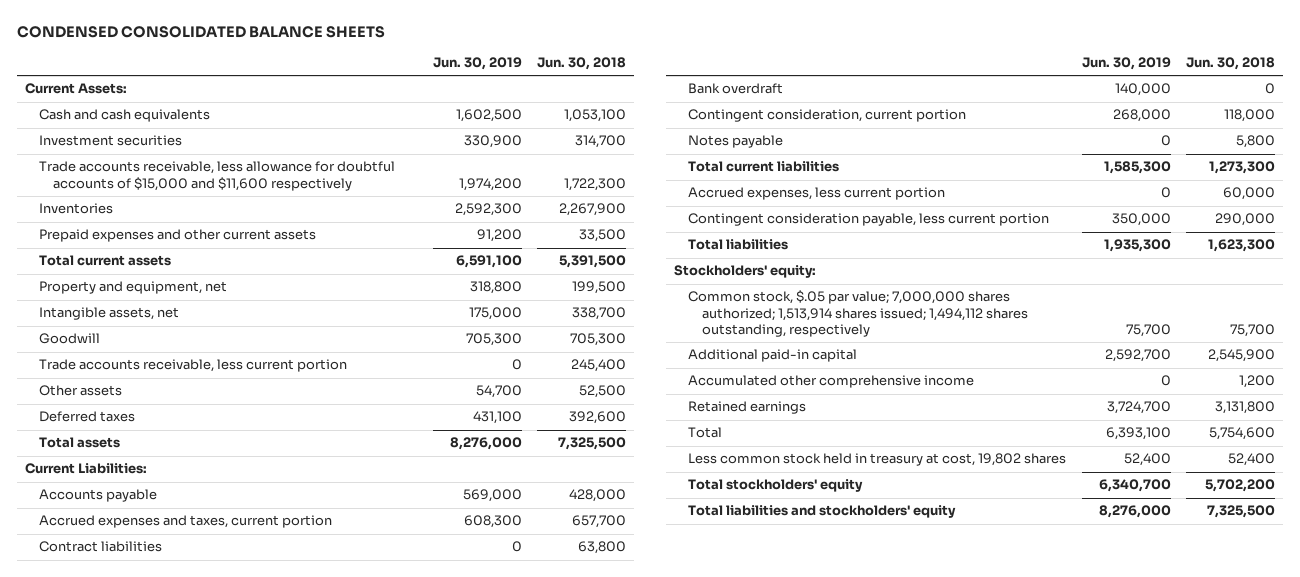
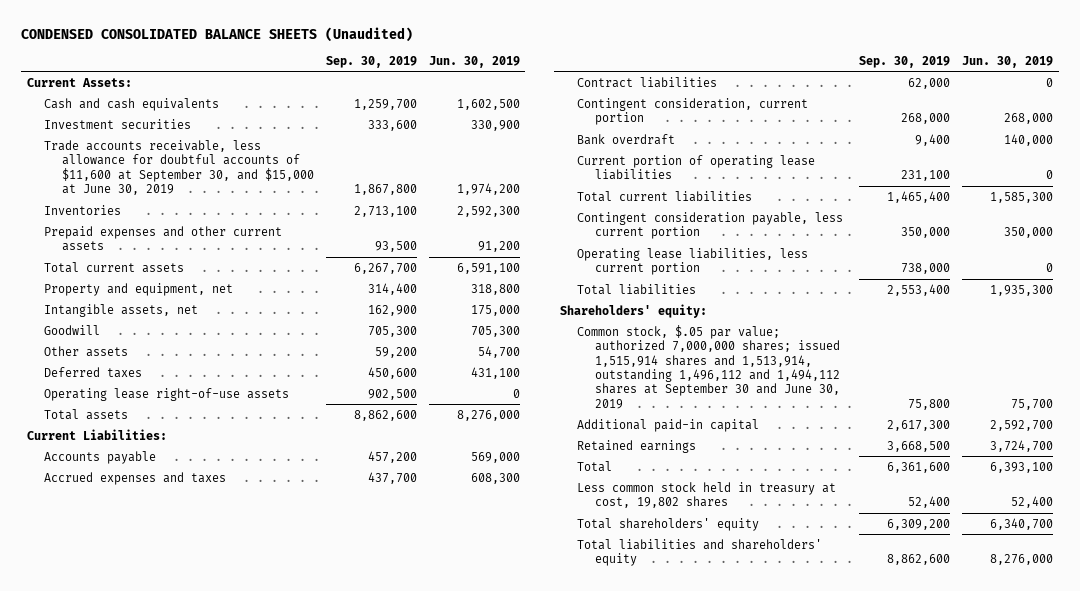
[17,25,386,38] CONDENSED CONSOLIDATED BALANCE SHEETS -> [20,26,413,42] CONDENSED CONSOLIDATED BALANCE SHEETS (Unaudited)
[537,57,627,71] Jun. 30, 2018 -> none
none -> [325,55,417,68] Sep. 30, 2019
[39,161,396,191] Trade accounts receivable, less allowance for doubtful accounts of $15,000 and $11,600 respectively -> [44,139,314,195] Trade accounts receivable, less allowance for doubtful accounts of $11,600 at September 30, and $15,000 at June 30, 2019
[39,359,348,373] Trade accounts receivable, less current portion -> none
none -> [44,387,290,401] Operating lease right-of-use assets
[39,515,333,529] Accrued expenses and taxes, current portion -> [44,471,227,485] Accrued expenses and taxes
[688,135,784,149] Notes payable -> none
[688,83,784,95] Bank overdraft -> [577,133,676,145] Bank overdraft
none -> [577,154,816,181] Current portion of operating lease liabilities
[688,187,946,201] Accrued expenses, less current portion -> none
none -> [577,247,809,276] Operating lease liabilities, less current portion
[673,265,816,279] Stockholders' equity: -> [560,303,708,318] Shareholders' equity:
[688,290,1029,337] Common stock, $.05 par value; 7,000,000 shares authorized; 1,513,914 shares issued; 1,494,112 shares outstanding, respectively -> [577,324,840,409] Common stock, $.05 par value; authorized 7,000,000 shares; issued 1,515,914 shares and 1,513,914, outstanding 1,496,112 and 1,494,112 shares at September 30 and June 30, 2019
[688,375,975,389] Accumulated other comprehensive income -> none
[688,479,864,493] Total stockholders' equity -> [577,517,760,531] Total shareholders' equity
[688,505,957,519] Total liabilities and stockholders' equity -> [577,538,823,567] Total liabilities and shareholders' equity

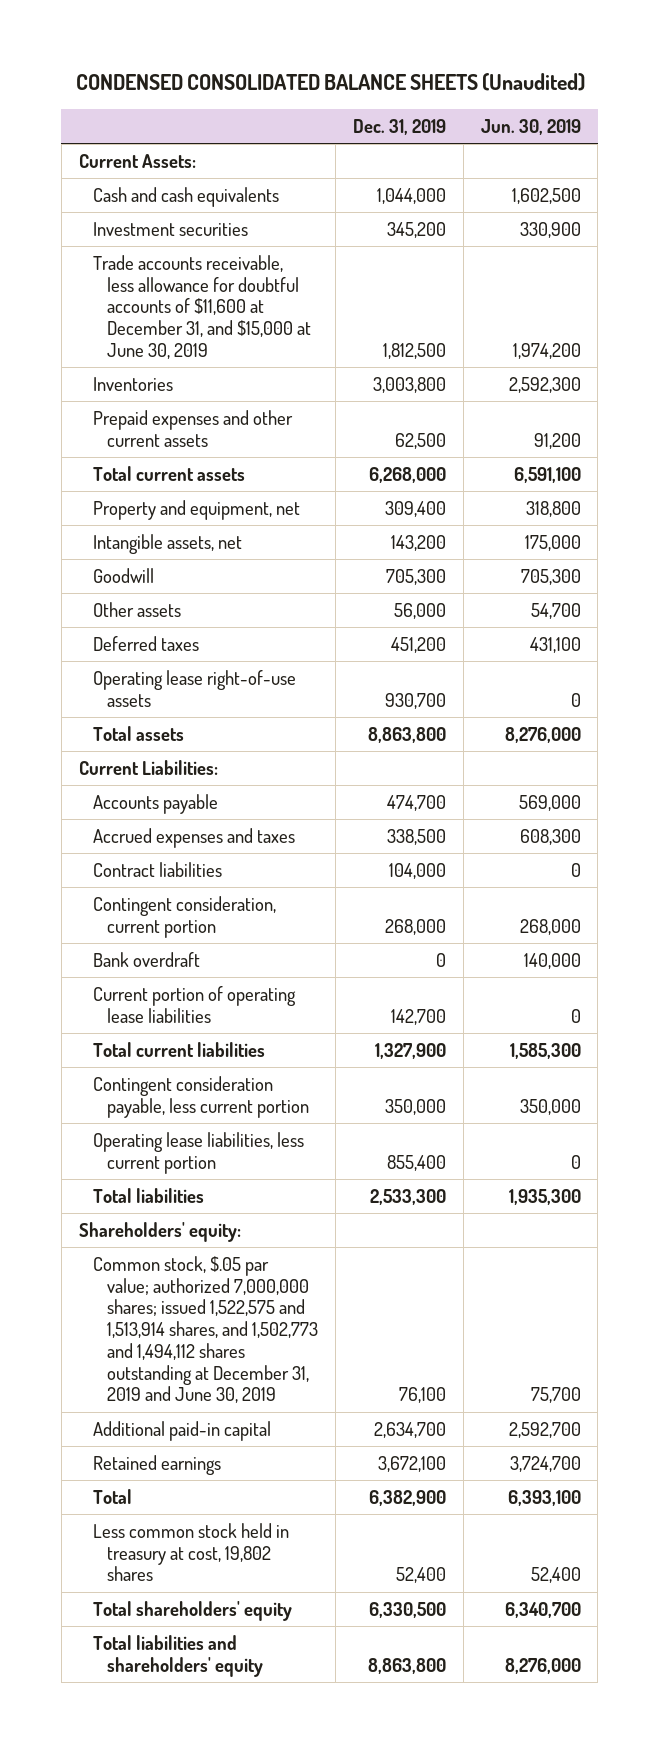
[325,55,417,68] Sep. 30, 2019 -> none
none -> [352,118,446,135] Dec. 31, 2019
[44,139,314,195] Trade accounts receivable, less allowance for doubtful accounts of $11,600 at September 30, and $15,000 at June 30, 2019 -> [92,254,312,359] Trade accounts receivable, less allowance for doubtful accounts of $11,600 at December 31, and $15,000 at June 30, 2019
[577,324,840,409] Common stock, $.05 par value; authorized 7,000,000 shares; issued 1,515,914 shares and 1,513,914, outstanding 1,496,112 and 1,494,112 shares at September 30 and June 30, 2019 -> [92,1255,319,1404] Common stock, $.05 par value; authorized 7,000,000 shares; issued 1,522,575 and 1,513,914 shares, and 1,502,773 and 1,494,112 shares outstanding at December 31, 2019 and June 30, 2019

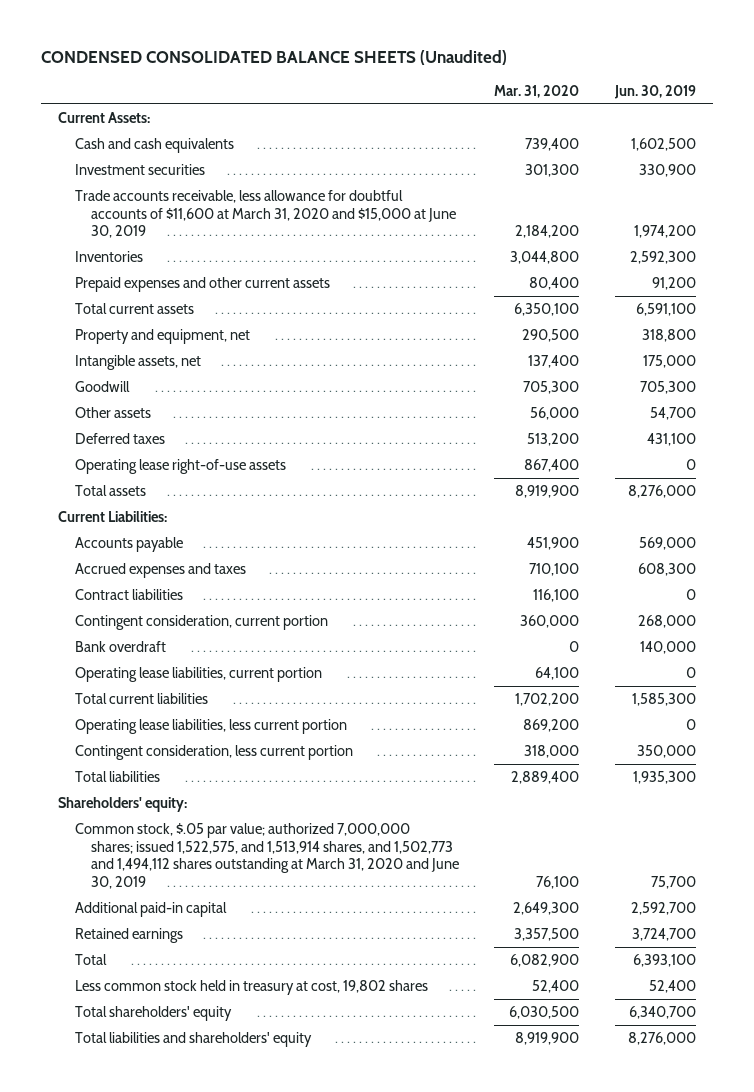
[352,118,446,135] Dec. 31, 2019 -> none
none -> [494,84,580,98] Mar. 31, 2020
[92,254,312,359] Trade accounts receivable, less allowance for doubtful accounts of $11,600 at December 31, and $15,000 at June 30, 2019 -> [74,190,456,239] Trade accounts receivable, less allowance for doubtful accounts of $11,600 at March 31, 2020 and $15,000 at June 30, 2019
[92,985,296,1023] Current portion of operating lease liabilities -> [74,667,322,683] Operating lease liabilities, current portion
[92,1075,310,1118] Contingent consideration payable, less current portion -> none
none -> [74,745,353,761] Contingent consideration, less current portion
[92,1255,319,1404] Common stock, $.05 par value; authorized 7,000,000 shares; issued 1,522,575 and 1,513,914 shares, and 1,502,773 and 1,494,112 shares outstanding at December 31, 2019 and June 30, 2019 -> [74,823,459,890] Common stock, $.05 par value; authorized 7,000,000 shares; issued 1,522,575, and 1,513,914 shares, and 1,502,773 and 1,494,112 shares outstanding at March 31, 2020 and June 30, 2019

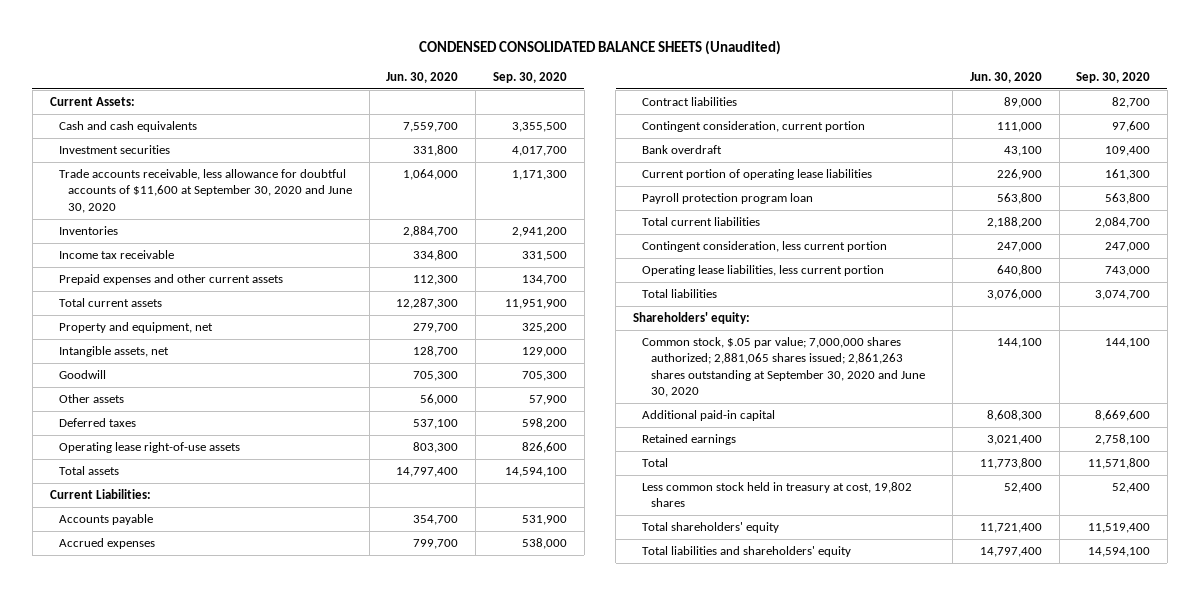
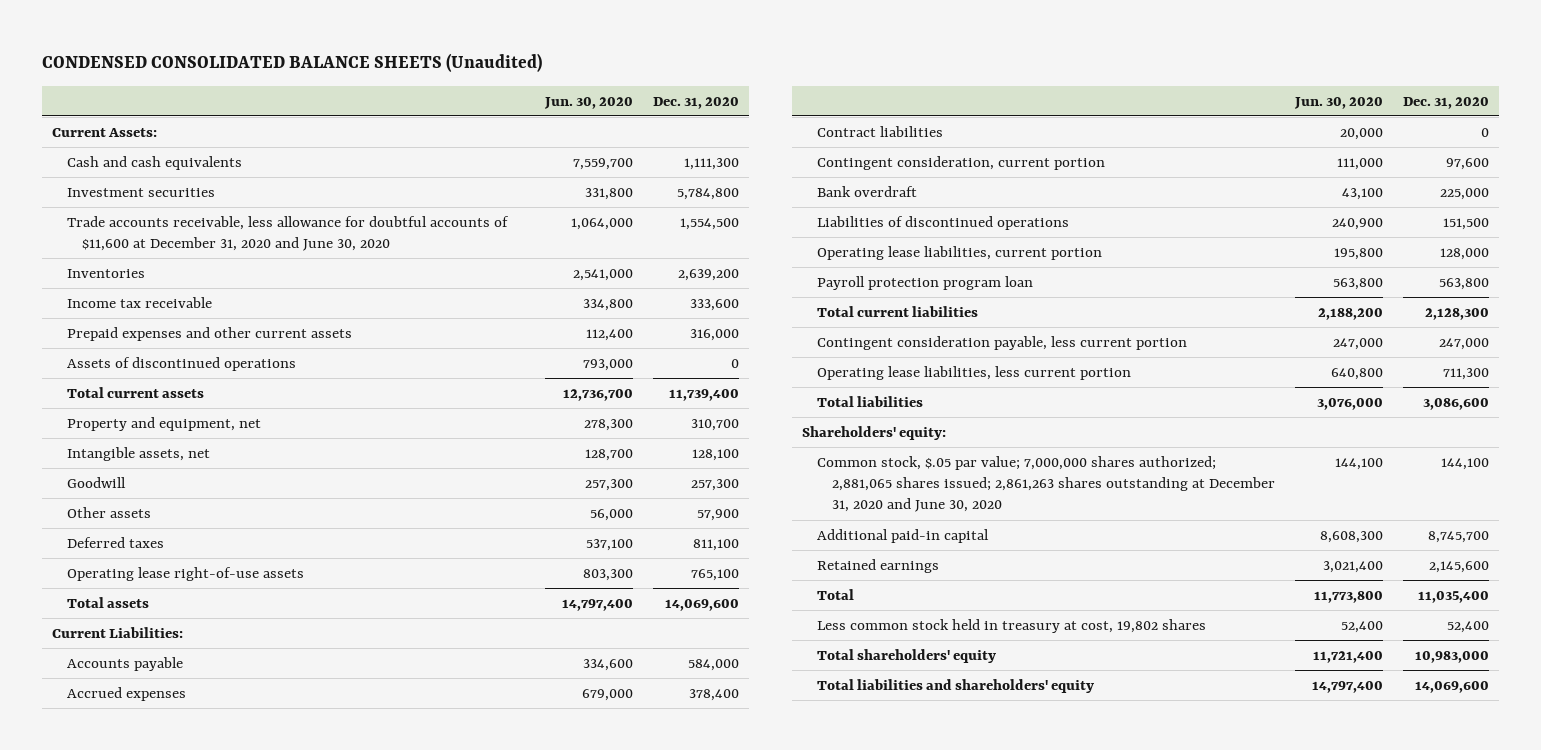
[492,71,567,83] Sep. 30, 2020 -> none
none -> [652,96,739,109] Dec. 31, 2020
[58,169,353,213] Trade accounts receivable, less allowance for doubtful accounts of $11,600 at September 30, 2020 and June 30, 2020 -> [66,216,509,252] Trade accounts receivable, less allowance for doubtful accounts of $11,600 at December 31, 2020 and June 30, 2020
[403,226,459,238] 2,884,700 -> [572,269,633,282] 2,541,000
[413,275,459,286] 112,300 -> [585,329,633,342] 112,400
none -> [66,357,296,372] Assets of discontinued operations
[396,298,459,310] 12,287,300 -> [562,389,633,402] 12,736,700
[413,323,459,334] 279,700 -> [583,419,633,432] 278,300
[413,371,459,382] 705,300 -> [584,479,633,492] 257,300
[413,515,459,526] 354,700 -> [582,659,633,672] 334,600
[413,539,459,550] 799,700 -> [581,689,633,702] 679,000
[1003,97,1042,109] 89,000 -> [1340,128,1384,141] 20,000
none -> [816,216,1069,231] Liabilities of discontinued operations
[642,169,873,181] Current portion of operating lease liabilities -> [816,246,1102,261] Operating lease liabilities, current portion
[996,169,1042,181] 226,900 -> [1334,248,1384,261] 195,800
[642,241,888,253] Contingent consideration, less current portion -> [816,336,1187,351] Contingent consideration payable, less current portion
[642,337,926,397] Common stock, $.05 par value; 7,000,000 shares authorized; 2,881,065 shares issued; 2,861,263 shares outstanding at September 30, 2020 and June 30, 2020 -> [816,456,1276,513] Common stock, $.05 par value; 7,000,000 shares authorized; 2,881,065 shares issued; 2,861,263 shares outstanding at December 31, 2020 and June 30, 2020

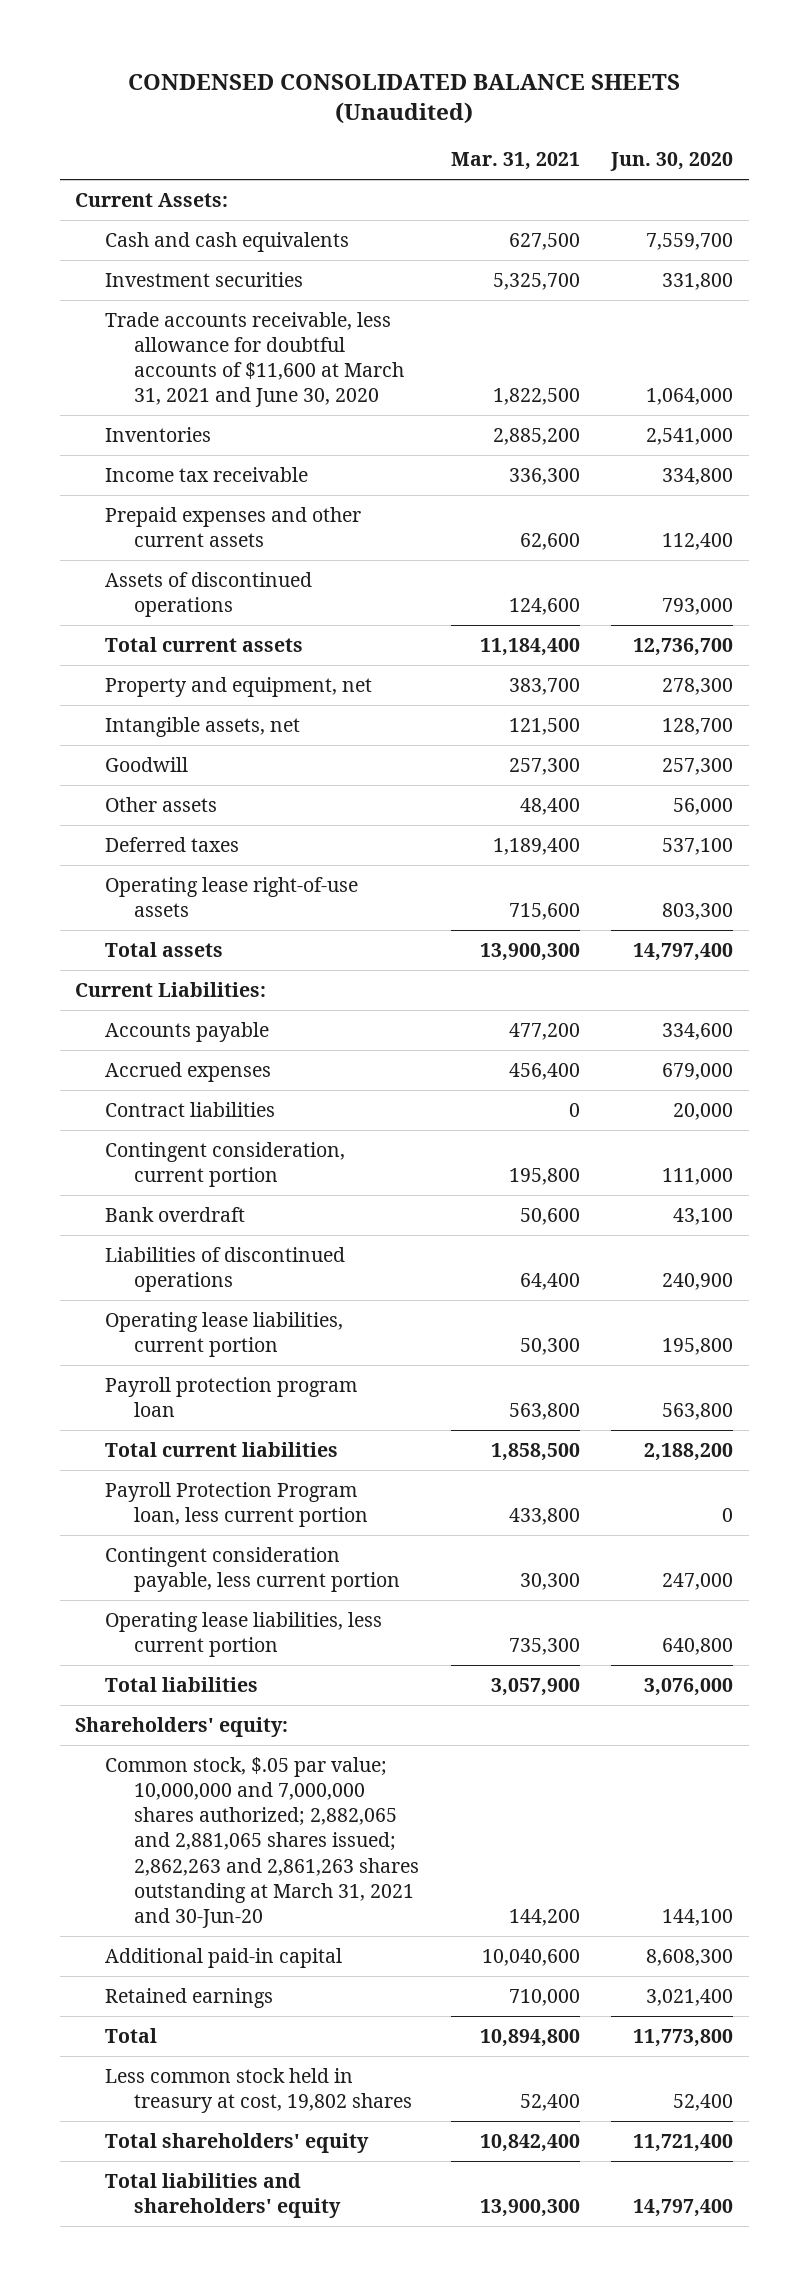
[652,96,739,109] Dec. 31, 2020 -> none
none -> [450,152,580,171] Mar. 31, 2021
[66,216,509,252] Trade accounts receivable, less allowance for doubtful accounts of $11,600 at December 31, 2020 and June 30, 2020 -> [104,311,404,408] Trade accounts receivable, less allowance for doubtful accounts of $11,600 at March 31, 2021 and June 30, 2020
none -> [104,1481,368,1528] Payroll Protection Program loan, less current portion
[816,456,1276,513] Common stock, $.05 par value; 7,000,000 shares authorized; 2,881,065 shares issued; 2,861,263 shares outstanding at December 31, 2020 and June 30, 2020 -> [104,1756,419,1928] Common stock, $.05 par value; 10,000,000 and 7,000,000 shares authorized; 2,882,065 and 2,881,065 shares issued; 2,862,263 and 2,861,263 shares outstanding at March 31, 2021 and 30-Jun-20

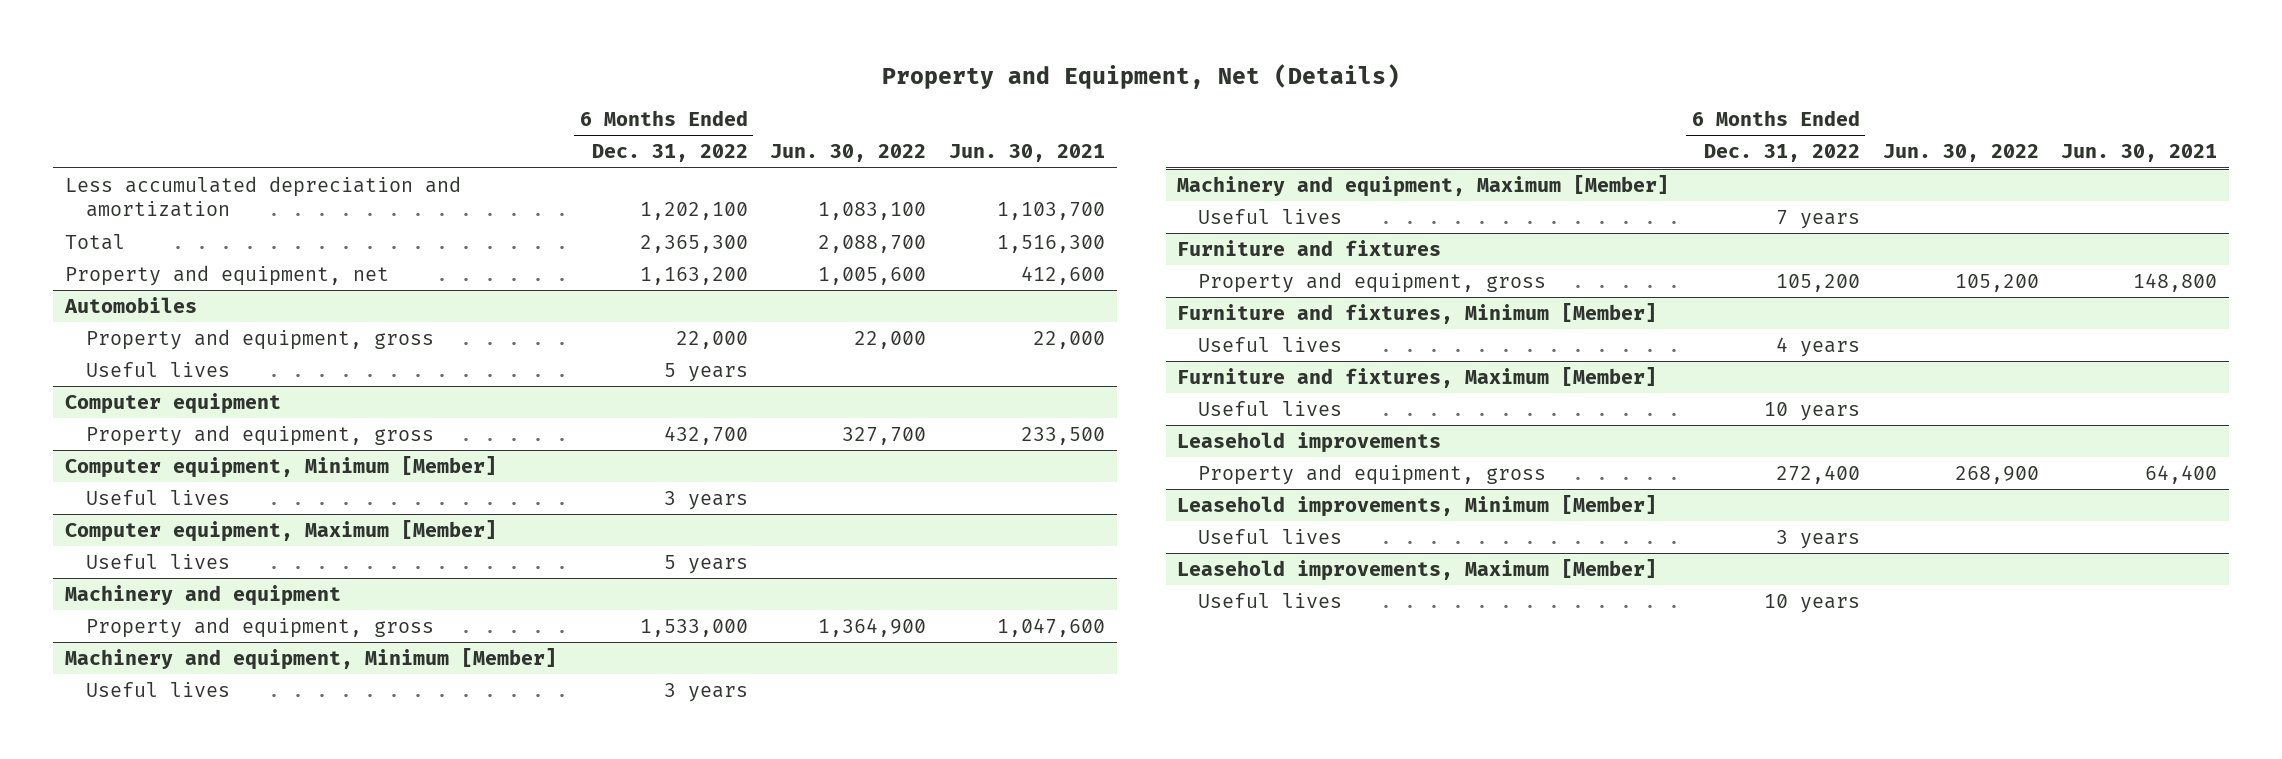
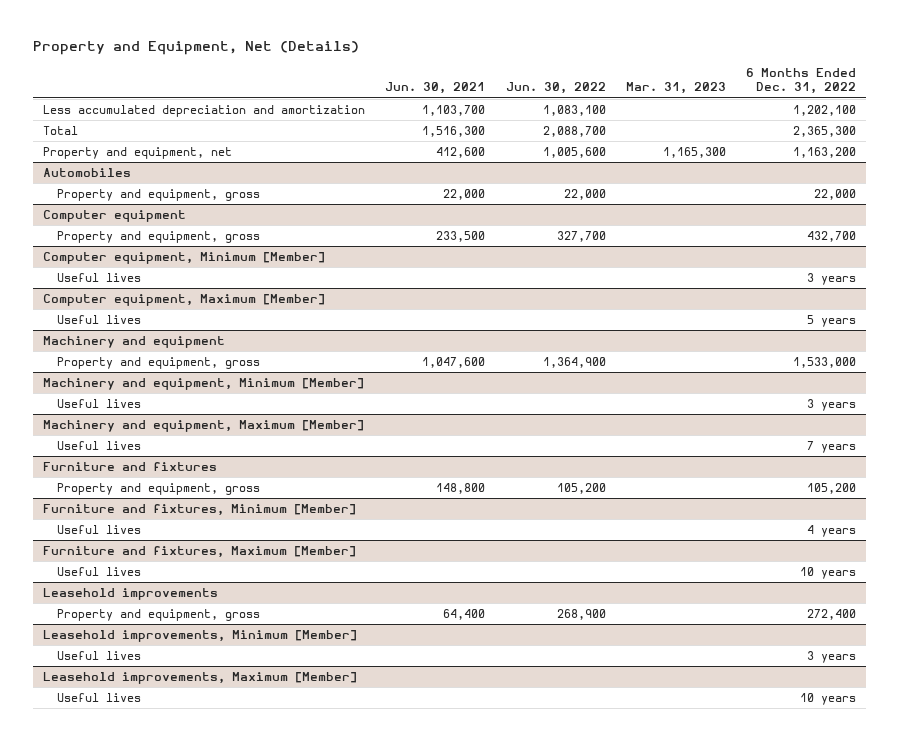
none -> [625,82,726,95] Mar. 31, 2023
[86,361,231,377] Useful lives -> none

